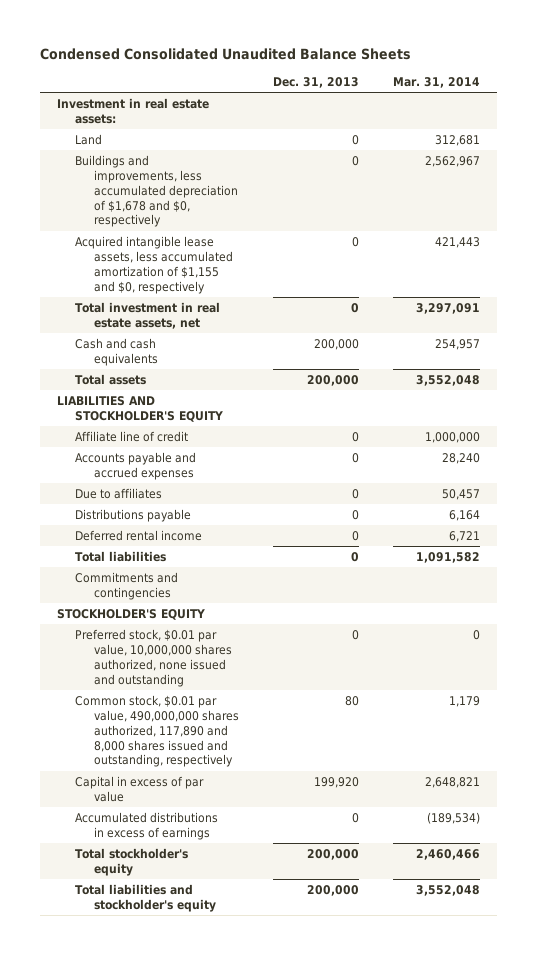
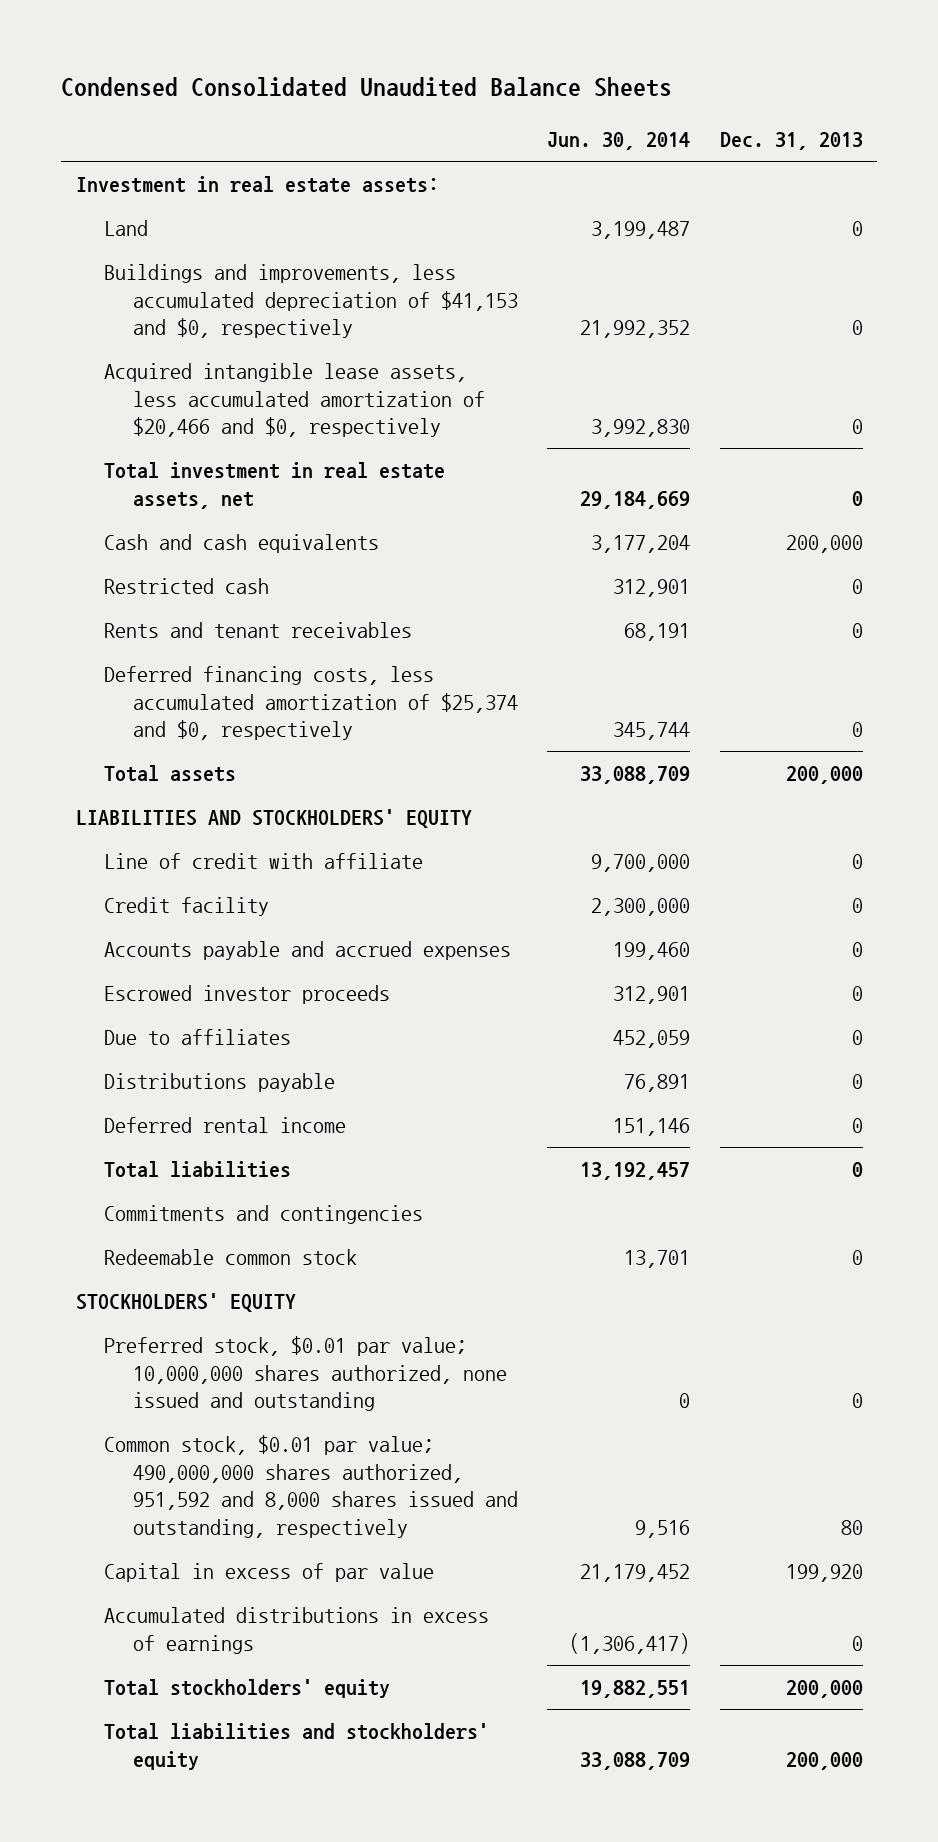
[393,77,481,89] Mar. 31, 2014 -> none
none -> [547,132,691,151] Jun. 30, 2014
[75,155,238,228] Buildings and improvements, less accumulated depreciation of $1,678 and $0, respectively -> [104,264,518,339] Buildings and improvements, less accumulated depreciation of $41,153 and $0, respectively
[75,236,233,294] Acquired intangible lease assets, less accumulated amortization of $1,155 and $0, respectively -> [104,363,485,438] Acquired intangible lease assets, less accumulated amortization of $20,466 and $0, respectively
none -> [104,578,270,595] Restricted cash
none -> [104,622,413,639] Rents and tenant receivables
none -> [104,666,518,741] Deferred financing costs, less accumulated amortization of $25,374 and $0, respectively
[56,396,224,422] LIABILITIES AND STOCKHOLDER'S EQUITY -> [75,809,472,829] LIABILITIES AND STOCKHOLDERS' EQUITY
[75,431,189,443] Affiliate line of credit -> [104,853,424,870] Line of credit with affiliate
none -> [104,897,270,917] Credit facility
none -> [104,985,391,1005] Escrowed investor proceeds
none -> [104,1249,358,1266] Redeemable common stock
[56,609,205,621] STOCKHOLDER'S EQUITY -> [75,1293,296,1313] STOCKHOLDERS' EQUITY
[75,629,232,687] Preferred stock, $0.01 par value, 10,000,000 shares authorized, none issued and outstanding -> [104,1336,507,1412] Preferred stock, $0.01 par value; 10,000,000 shares authorized, none issued and outstanding
[75,695,239,768] Common stock, $0.01 par value, 490,000,000 shares authorized, 117,890 and 8,000 shares issued and outstanding, respectively -> [104,1435,518,1539] Common stock, $0.01 par value; 490,000,000 shares authorized, 951,592 and 8,000 shares issued and outstanding, respectively
[75,848,189,876] Total stockholder's equity -> [104,1679,391,1699] Total stockholders' equity
[75,884,216,912] Total liabilities and stockholder's equity -> [104,1723,490,1770] Total liabilities and stockholders' equity

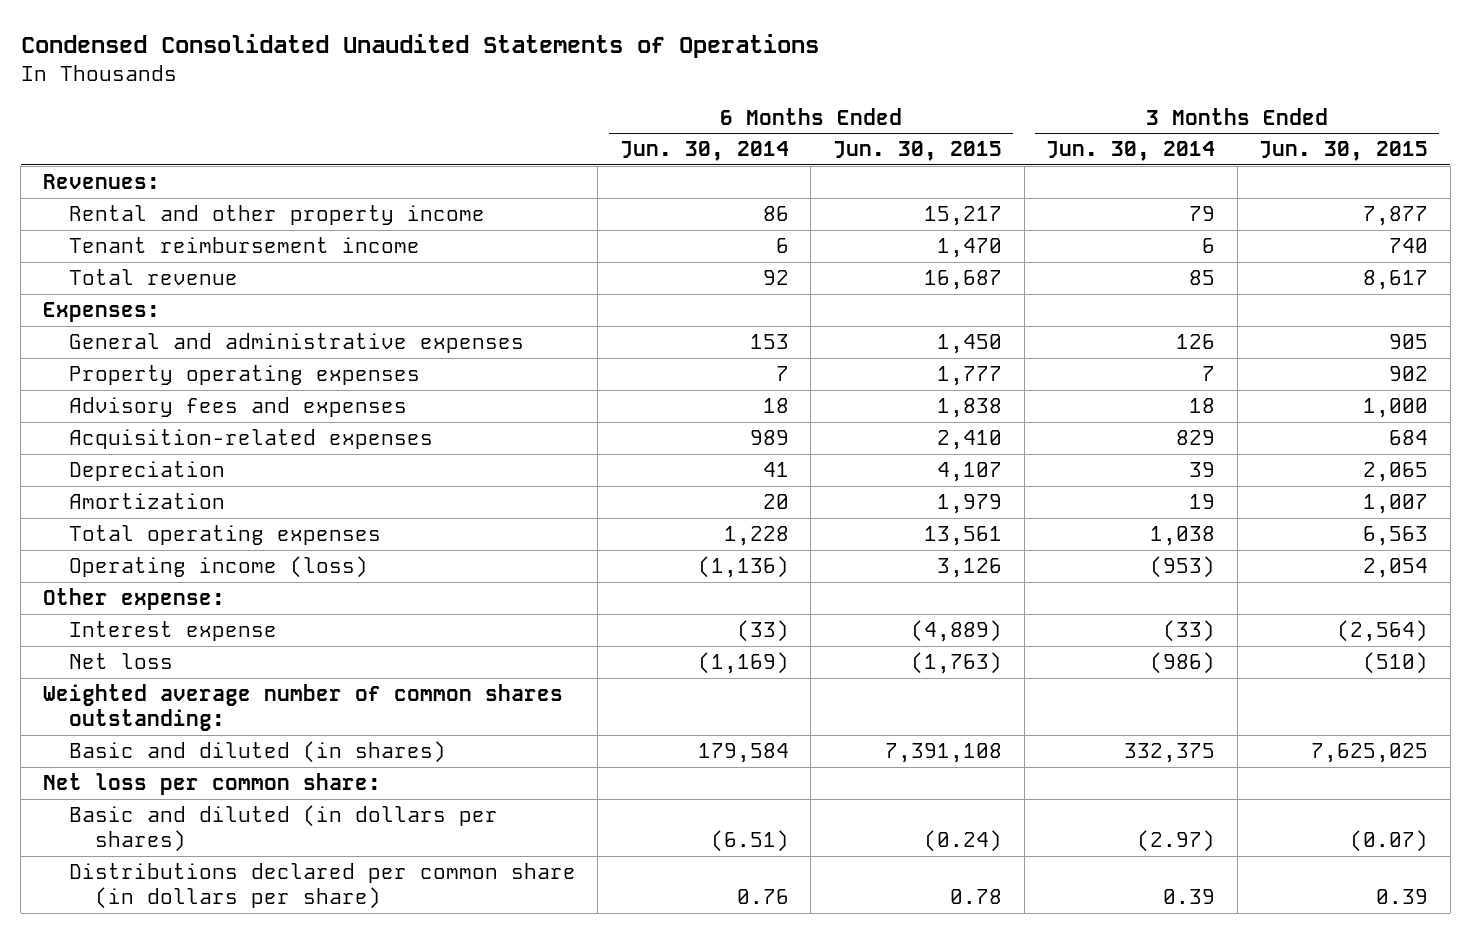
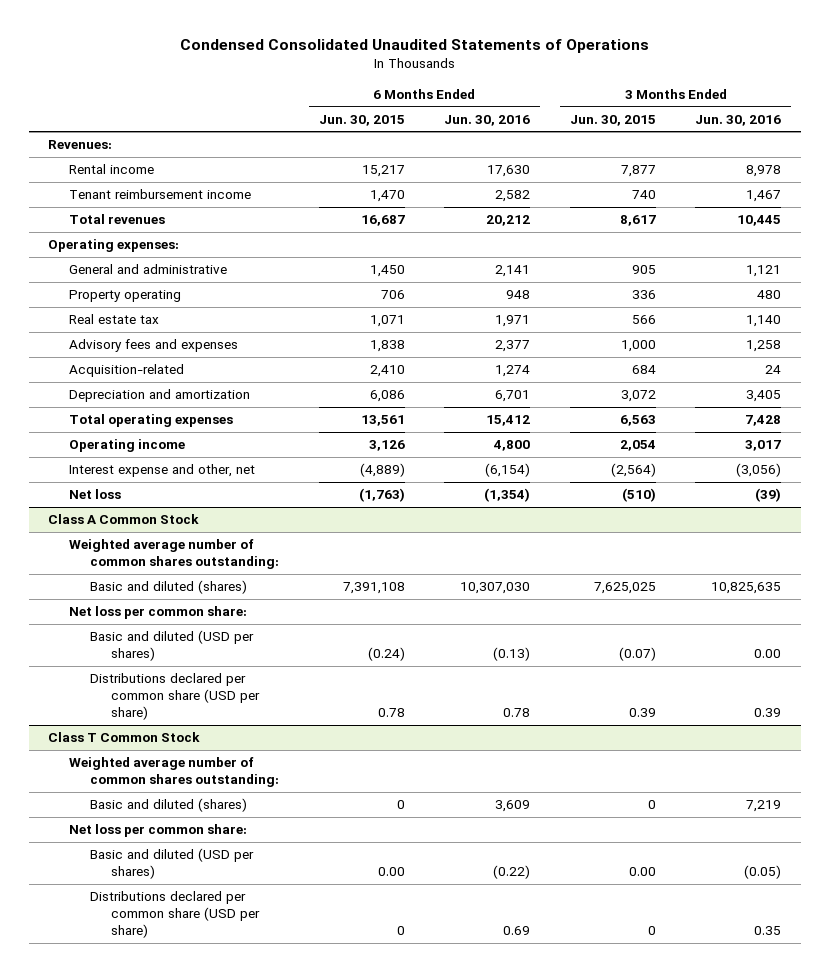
[619,141,789,162] Jun. 30, 2014 -> none
[1046,141,1216,162] Jun. 30, 2014 -> none
none -> [444,114,531,126] Jun. 30, 2016
none -> [695,114,782,126] Jun. 30, 2016
[68,205,485,226] Rental and other property income -> [69,164,155,175] Rental income
[68,269,238,286] Total revenue -> [69,214,166,225] Total revenues
[42,302,160,323] Expenses: -> [48,239,180,253] Operating expenses:
[68,333,524,354] General and administrative expenses -> [69,264,228,275] General and administrative
[68,365,420,386] Property operating expenses -> [69,290,182,303] Property operating
[936,366,1002,387] 1,777 -> [380,290,405,300] 706
[1389,366,1429,382] 902 -> [631,290,656,300] 336
none -> [69,314,160,325] Real estate tax
[68,461,225,482] Depreciation -> none
[68,493,225,510] Amortization -> none
[68,429,433,450] Acquisition-related expenses -> [69,364,185,378] Acquisition-related
none -> [69,389,251,403] Depreciation and amortization
[42,588,225,611] Other expense: -> none
[68,556,368,579] Operating income (loss) -> [69,439,186,453] Operating income
[68,621,277,642] Interest expense -> [69,464,256,478] Interest expense and other, net
none -> [48,514,200,525] Class A Common Stock
[68,741,446,764] Basic and diluted (in shares) -> [90,580,248,595] Basic and diluted (shares)
[68,805,498,852] Basic and diluted (in dollars per shares) -> [90,630,255,662] Basic and diluted (USD per shares)
[68,863,576,909] Distributions declared per common share (in dollars per share) -> [90,673,260,721] Distributions declared per common share (USD per share)
none -> [48,732,201,743] Class T Common Stock
none -> [69,757,280,788] Weighted average number of common shares outstanding:
none -> [90,798,248,813] Basic and diluted (shares)
none -> [69,824,248,838] Net loss per common share:
none -> [90,848,255,880] Basic and diluted (USD per shares)
none -> [90,891,260,939] Distributions declared per common share (USD per share)

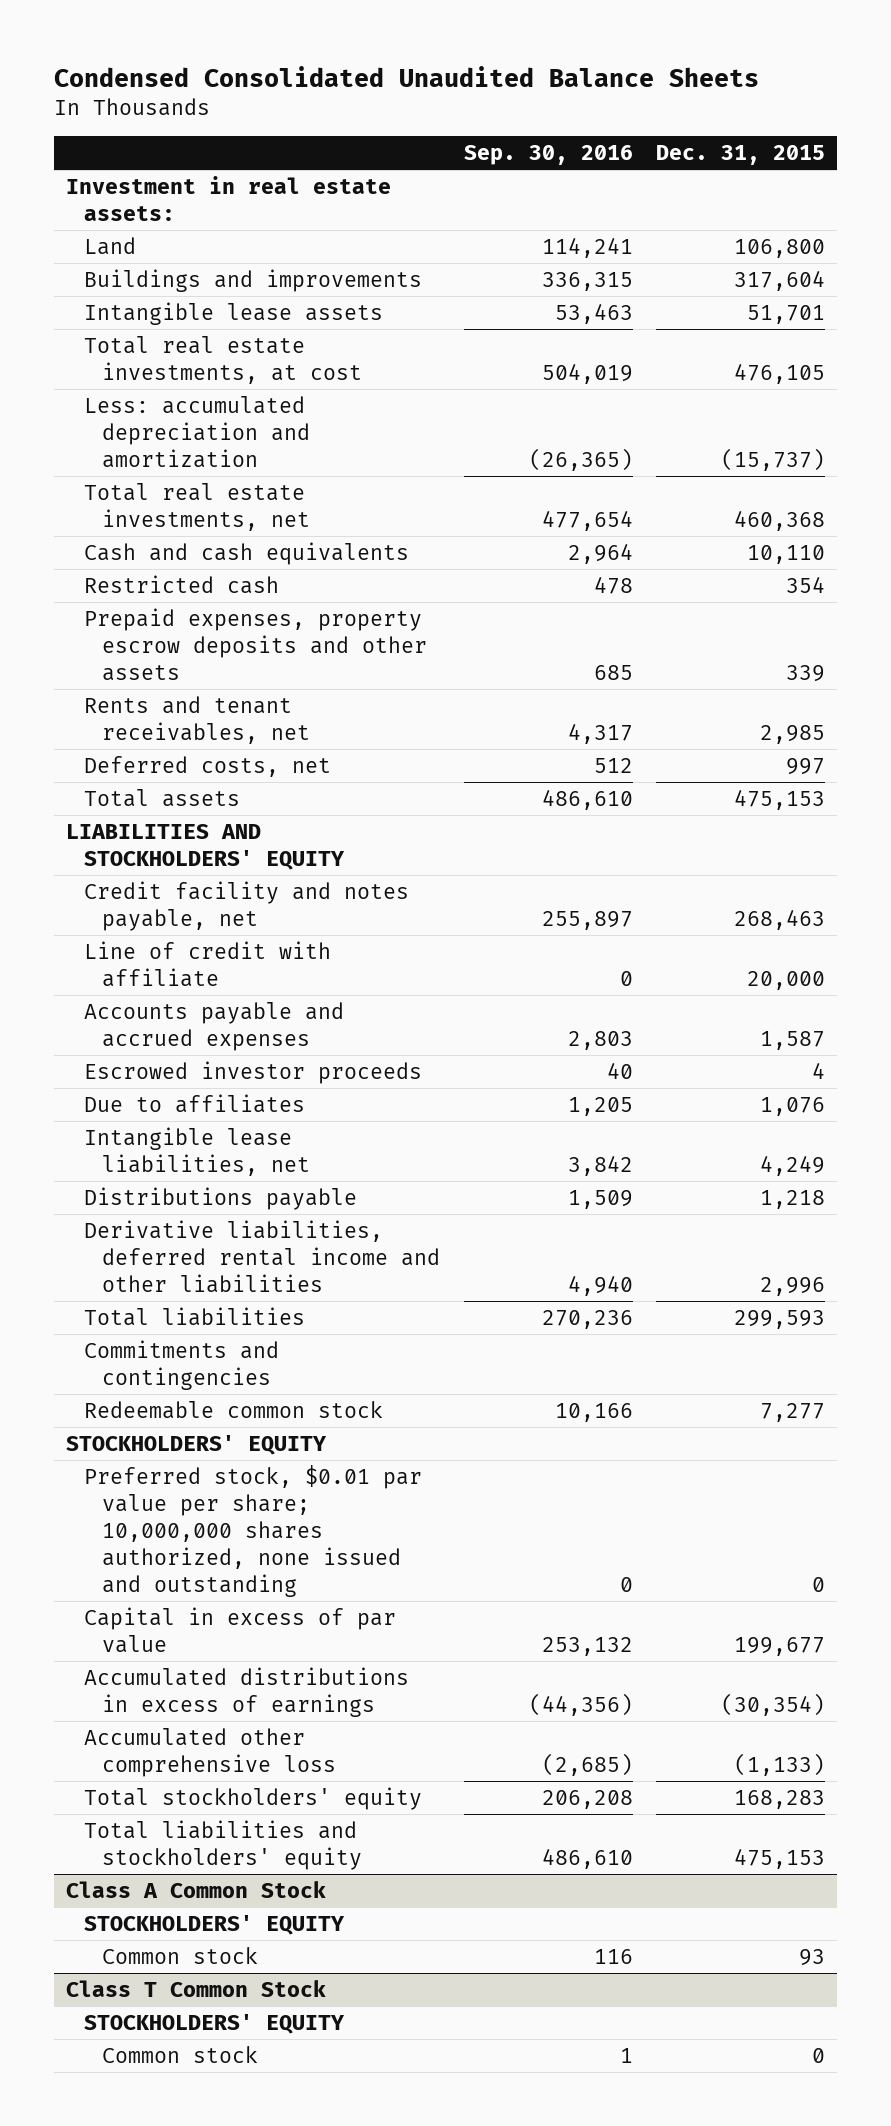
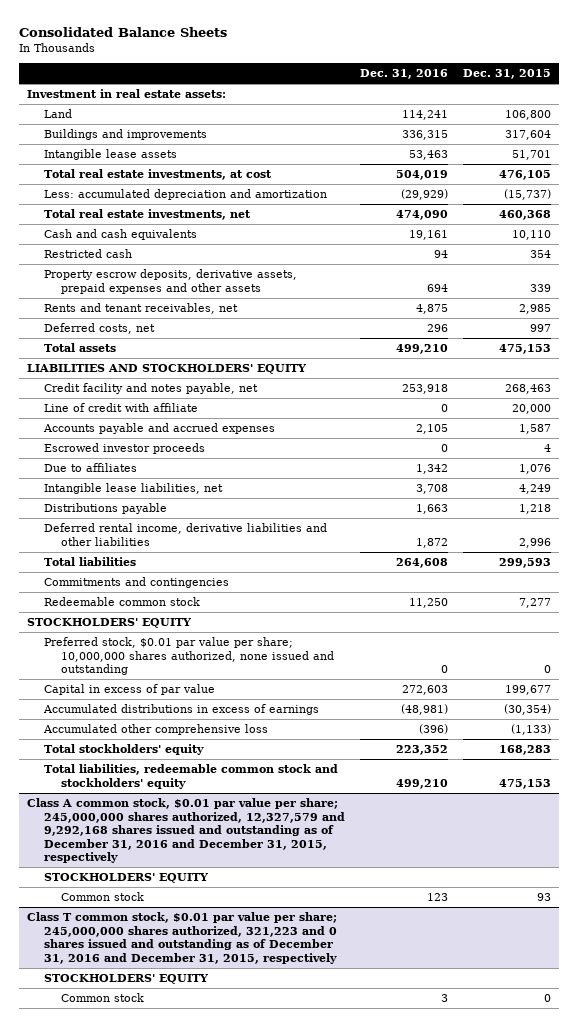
[53,65,759,87] Condensed Consolidated Unaudited Balance Sheets -> [19,26,228,37] Consolidated Balance Sheets
[463,145,633,166] Sep. 30, 2016 -> none
none -> [360,69,449,80] Dec. 31, 2016
[84,607,428,681] Prepaid expenses, property escrow deposits and other assets -> [43,269,297,294] Property escrow deposits, derivative assets, prepaid expenses and other assets
[84,1219,441,1293] Derivative liabilities, deferred rental income and other liabilities -> [43,523,327,546] Deferred rental income, derivative liabilities and other liabilities
[84,1819,363,1870] Total liabilities and stockholders' equity -> [43,764,338,789] Total liabilities, redeemable common stock and stockholders' equity
[65,1880,326,1898] Class A Common Stock -> [26,798,345,864] Class A common stock, $0.01 par value per share; 245,000,000 shares authorized, 12,327,579 and 9,292,168 shares issued and outstanding as of December 31, 2016 and December 31, 2015, respectively
[65,1979,326,1997] Class T Common Stock -> [26,912,337,964] Class T common stock, $0.01 par value per share; 245,000,000 shares authorized, 321,223 and 0 shares issued and outstanding as of December 31, 2016 and December 31, 2015, respectively

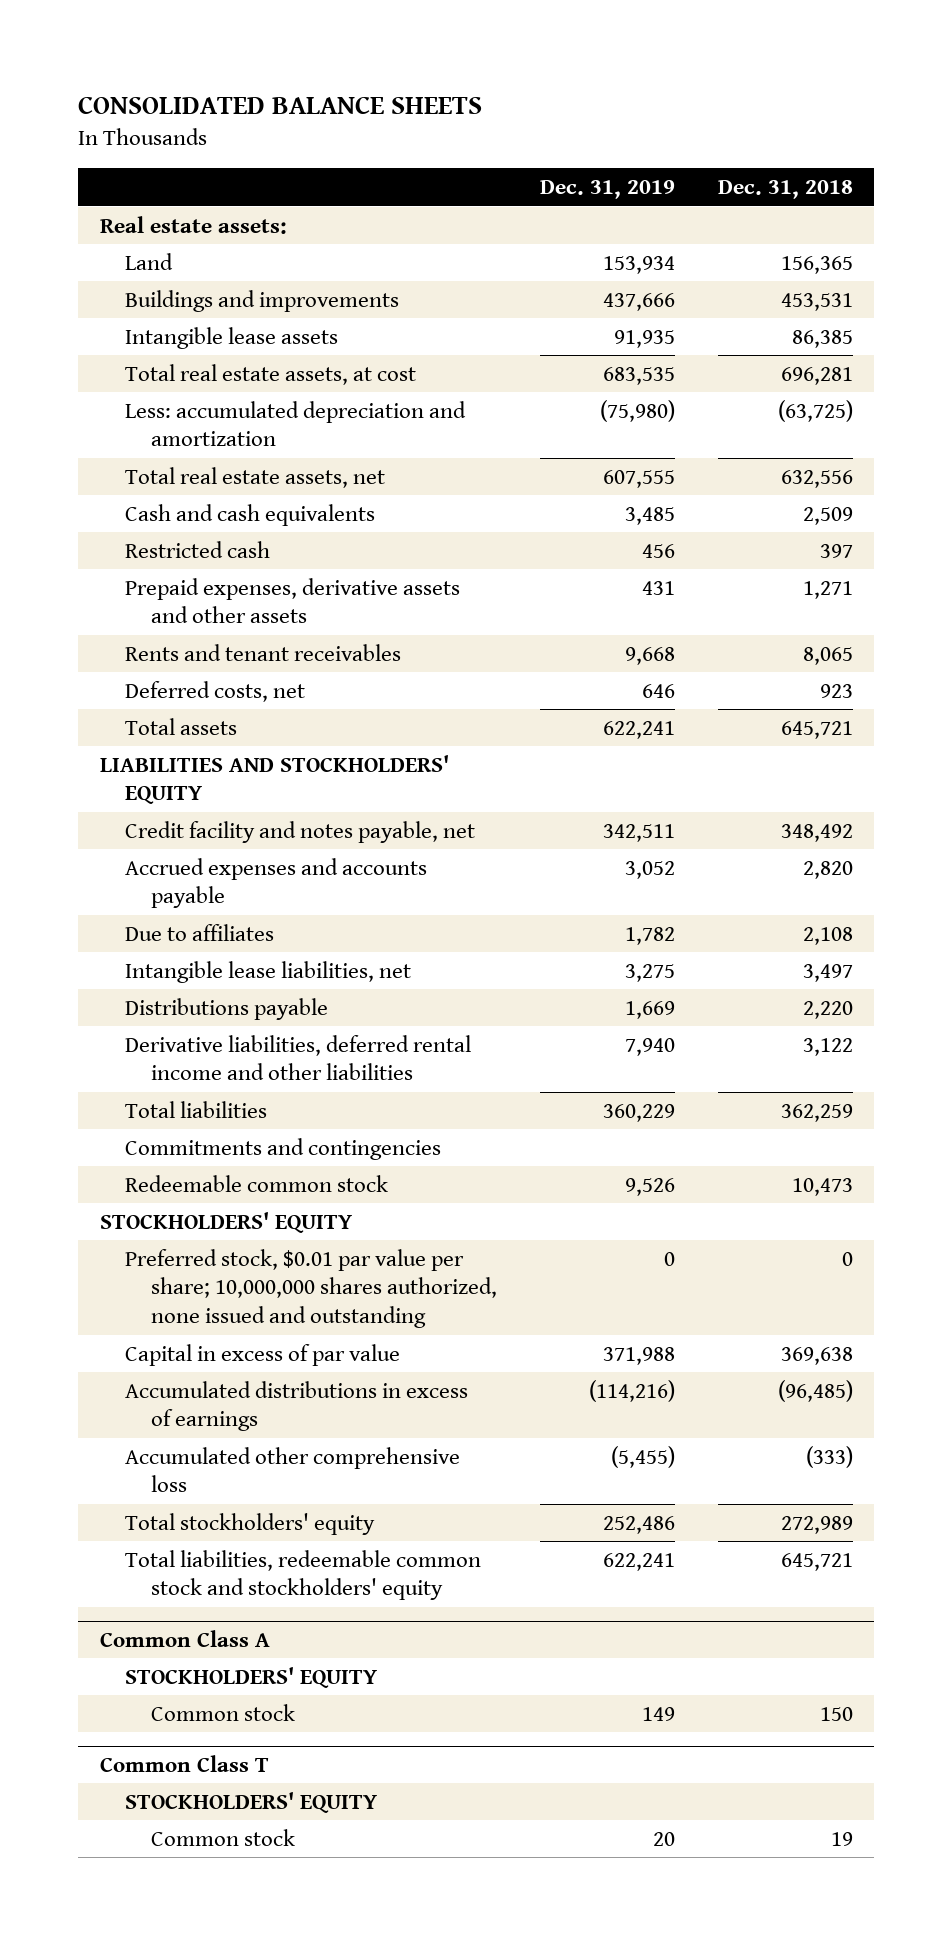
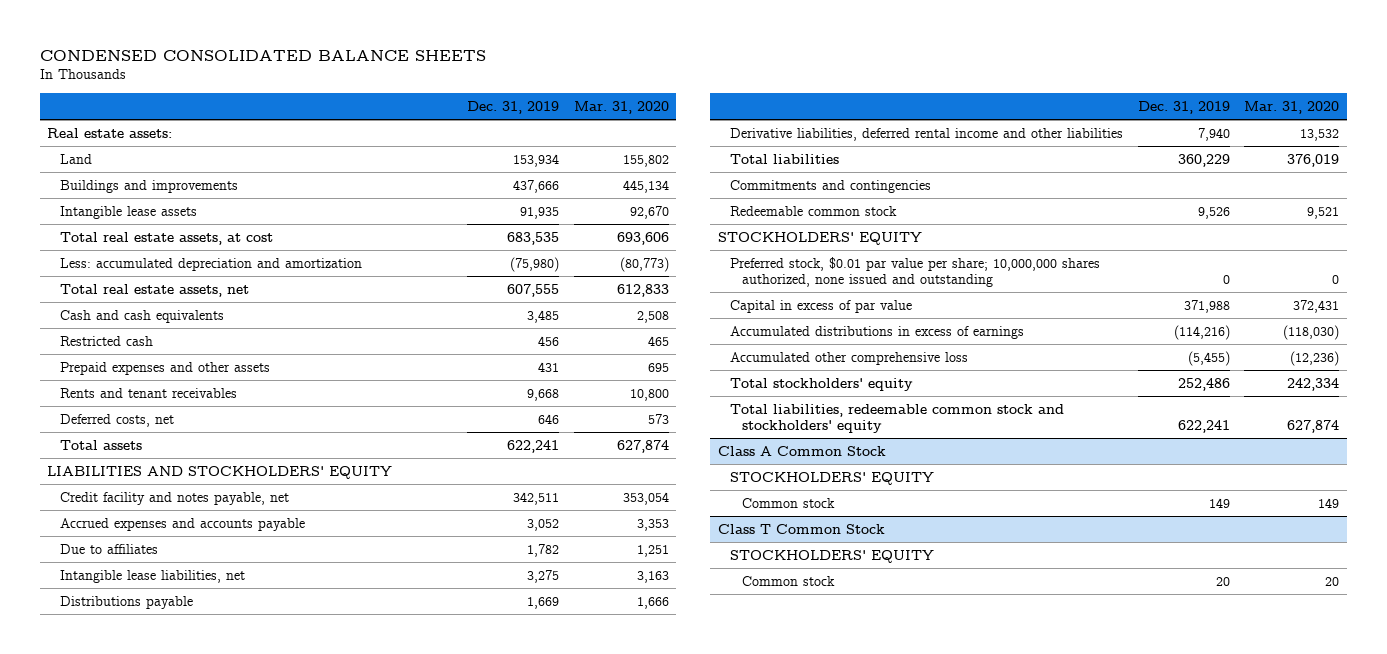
[78,96,483,115] CONSOLIDATED BALANCE SHEETS -> [40,50,487,62] CONDENSED CONSOLIDATED BALANCE SHEETS
[717,180,853,200] Dec. 31, 2018 -> none
none -> [574,100,670,114] Mar. 31, 2020
[125,577,461,624] Prepaid expenses, derivative assets and other assets -> [59,361,270,375] Prepaid expenses and other assets
[99,1630,270,1648] Common Class A -> [717,445,886,456] Class A Common Stock
[99,1755,269,1773] Common Class T -> [717,523,885,534] Class T Common Stock

